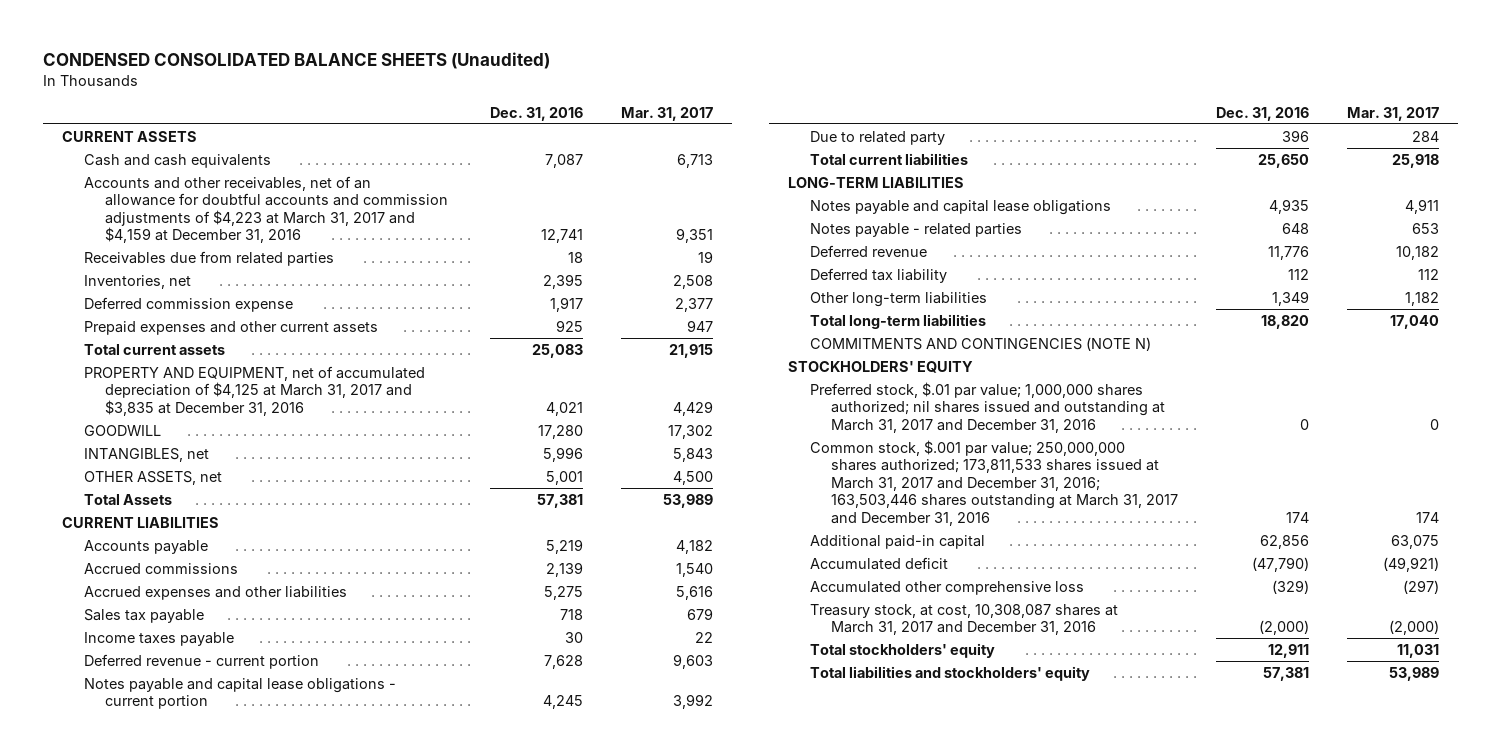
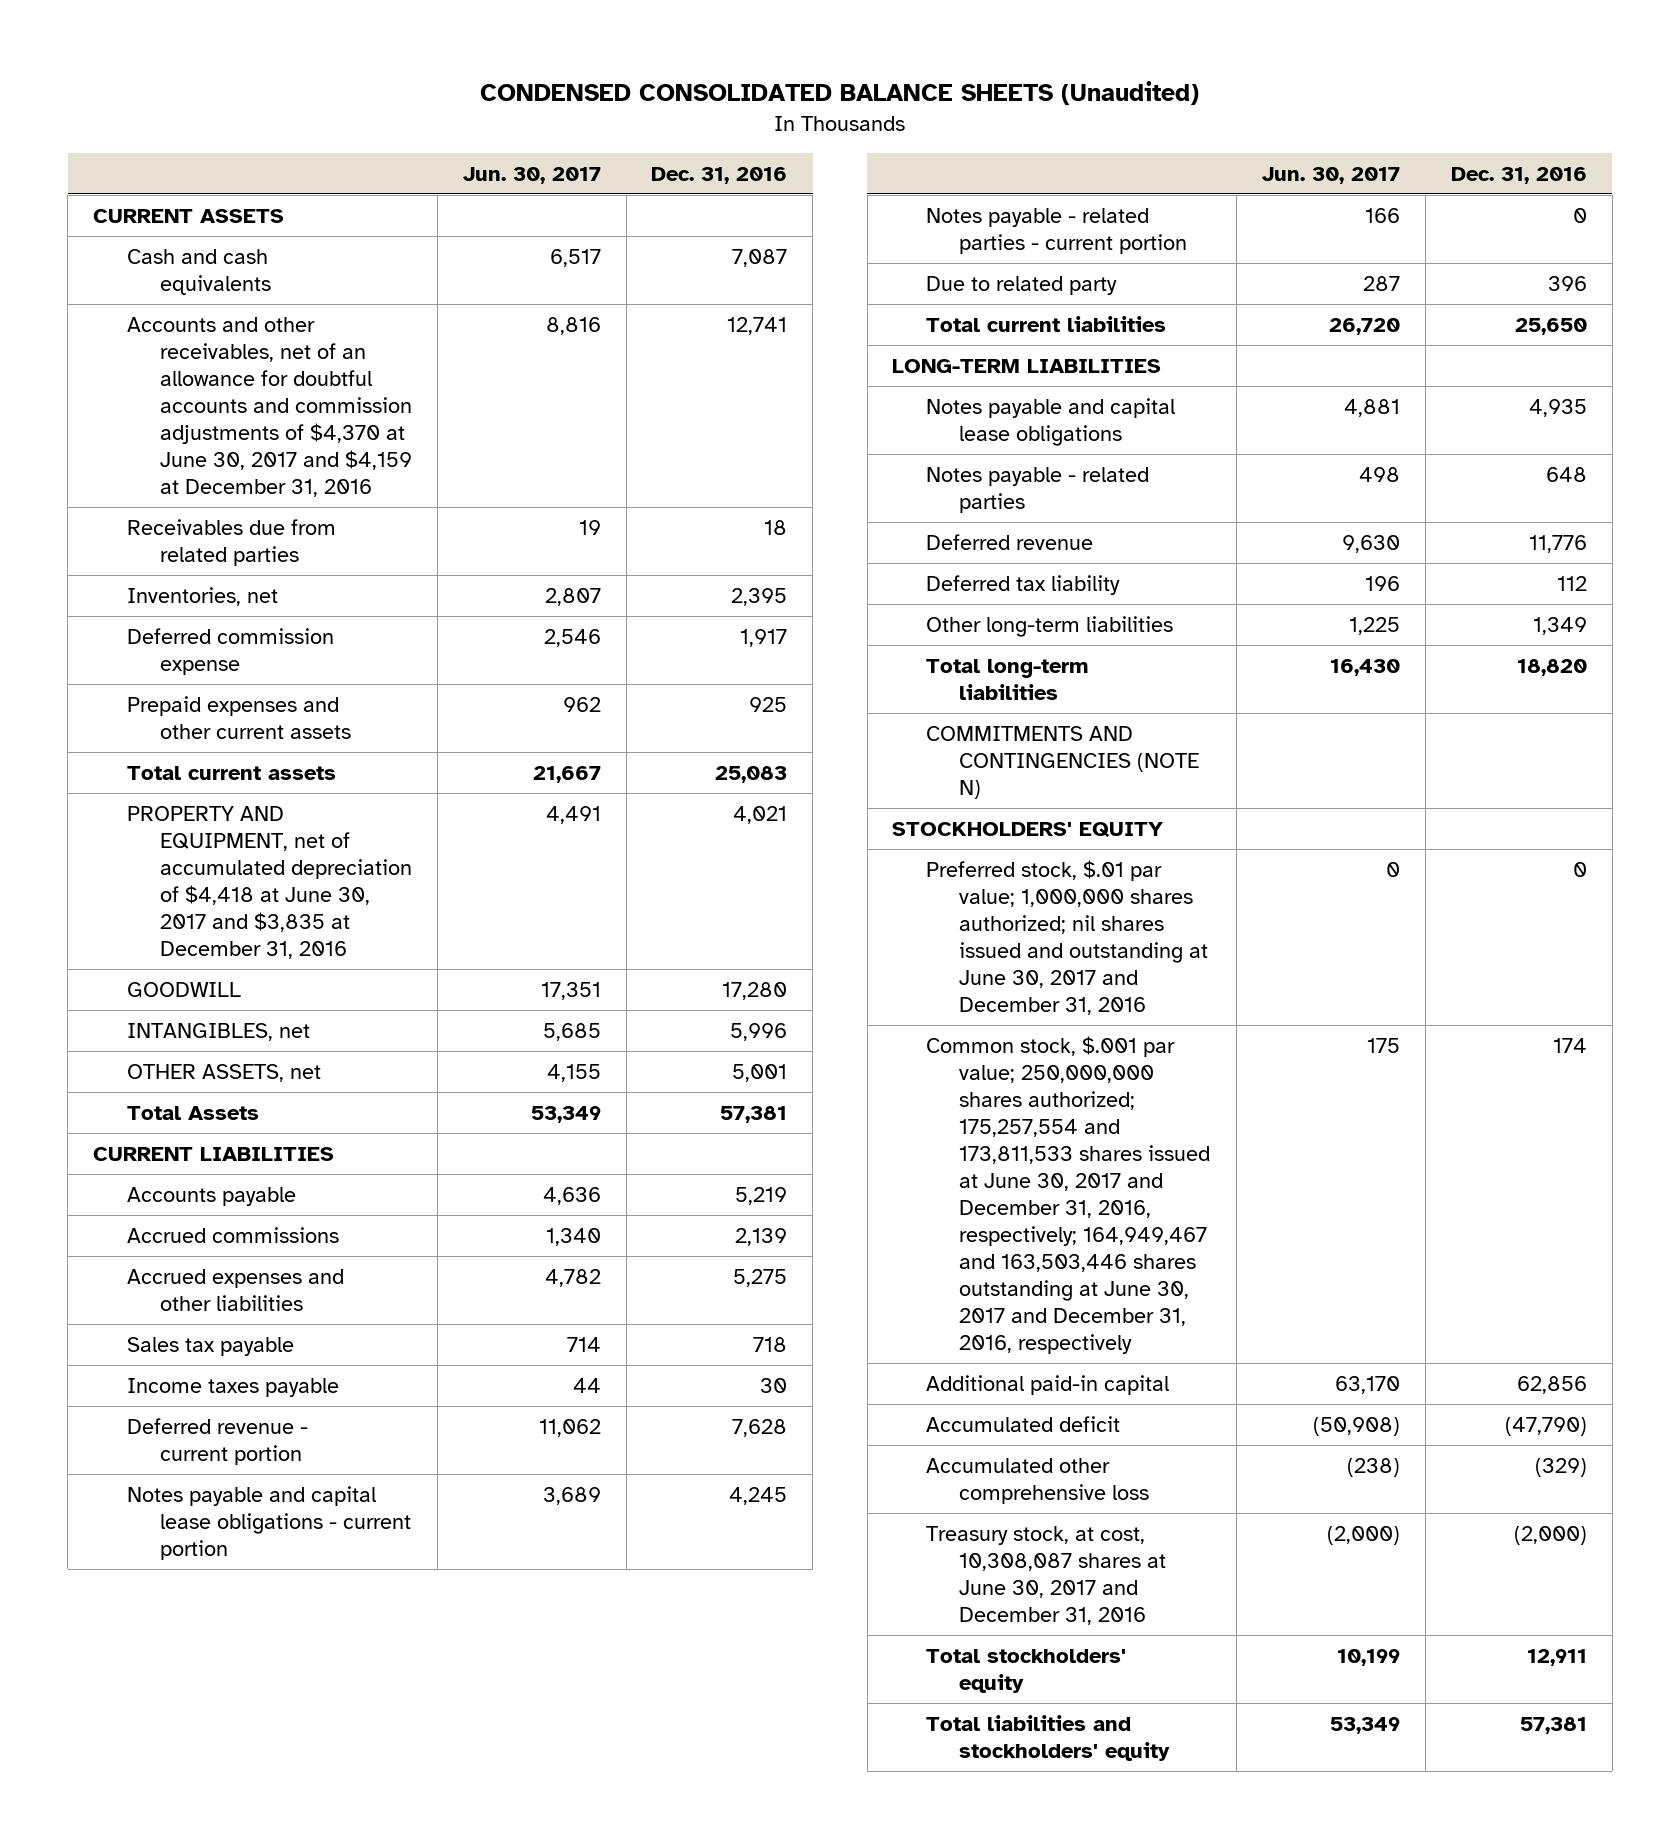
[621,106,714,121] Mar. 31, 2017 -> none
none -> [462,166,601,184] Jun. 30, 2017
[83,175,449,244] Accounts and other receivables, net of an allowance for doubtful accounts and commission adjustments of $4,223 at March 31, 2017 and $4,159 at December 31, 2016 -> [126,316,413,498] Accounts and other receivables, net of an allowance for doubtful accounts and commission adjustments of $4,370 at June 30, 2017 and $4,159 at December 31, 2016
[83,365,425,416] PROPERTY AND EQUIPMENT, net of accumulated depreciation of $4,125 at March 31, 2017 and $3,835 at December 31, 2016 -> [126,805,413,960] PROPERTY AND EQUIPMENT, net of accumulated depreciation of $4,418 at June 30, 2017 and $3,835 at December 31, 2016
none -> [925,207,1188,254] Notes payable - related parties - current portion
[809,381,1166,433] Preferred stock, $.01 par value; 1,000,000 shares authorized; nil shares issued and outstanding at March 31, 2017 and December 31, 2016 -> [925,859,1209,1016] Preferred stock, $.01 par value; 1,000,000 shares authorized; nil shares issued and outstanding at June 30, 2017 and December 31, 2016
[809,439,1179,527] Common stock, $.001 par value; 250,000,000 shares authorized; 173,811,533 shares issued at March 31, 2017 and December 31, 2016; 163,503,446 shares outstanding at March 31, 2017 and December 31, 2016 -> [925,1035,1211,1355] Common stock, $.001 par value; 250,000,000 shares authorized; 175,257,554 and 173,811,533 shares issued at June 30, 2017 and December 31, 2016, respectively; 164,949,467 and 163,503,446 shares outstanding at June 30, 2017 and December 31, 2016, respectively
[809,603,1118,636] Treasury stock, at cost, 10,308,087 shares at March 31, 2017 and December 31, 2016 -> [925,1525,1167,1626] Treasury stock, at cost, 10,308,087 shares at June 30, 2017 and December 31, 2016

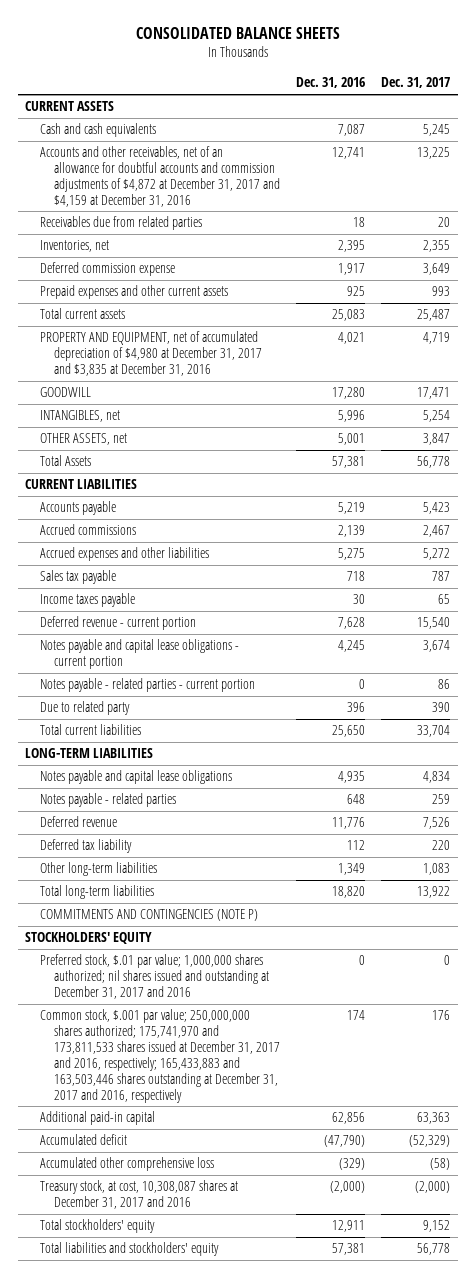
[479,81,1199,106] CONDENSED CONSOLIDATED BALANCE SHEETS (Unaudited) -> [135,26,340,39] CONSOLIDATED BALANCE SHEETS
[462,166,601,184] Jun. 30, 2017 -> none
none -> [380,77,450,89] Dec. 31, 2017
[126,316,413,498] Accounts and other receivables, net of an allowance for doubtful accounts and commission adjustments of $4,370 at June 30, 2017 and $4,159 at December 31, 2016 -> [39,146,281,207] Accounts and other receivables, net of an allowance for doubtful accounts and commission adjustments of $4,872 at December 31, 2017 and $4,159 at December 31, 2016
[126,805,413,960] PROPERTY AND EQUIPMENT, net of accumulated depreciation of $4,418 at June 30, 2017 and $3,835 at December 31, 2016 -> [39,331,263,377] PROPERTY AND EQUIPMENT, net of accumulated depreciation of $4,980 at December 31, 2017 and $3,835 at December 31, 2016
[925,725,1200,800] COMMITMENTS AND CONTINGENCIES (NOTE N) -> [39,909,258,922] COMMITMENTS AND CONTINGENCIES (NOTE P)
[925,859,1209,1016] Preferred stock, $.01 par value; 1,000,000 shares authorized; nil shares issued and outstanding at June 30, 2017 and December 31, 2016 -> [39,954,270,1000] Preferred stock, $.01 par value; 1,000,000 shares authorized; nil shares issued and outstanding at December 31, 2017 and 2016
[925,1035,1211,1355] Common stock, $.001 par value; 250,000,000 shares authorized; 175,257,554 and 173,811,533 shares issued at June 30, 2017 and December 31, 2016, respectively; 164,949,467 and 163,503,446 shares outstanding at June 30, 2017 and December 31, 2016, respectively -> [39,1009,281,1103] Common stock, $.001 par value; 250,000,000 shares authorized; 175,741,970 and 173,811,533 shares issued at December 31, 2017 and 2016, respectively; 165,433,883 and 163,503,446 shares outstanding at December 31, 2017 and 2016, respectively
[925,1525,1167,1626] Treasury stock, at cost, 10,308,087 shares at June 30, 2017 and December 31, 2016 -> [39,1180,238,1210] Treasury stock, at cost, 10,308,087 shares at December 31, 2017 and 2016

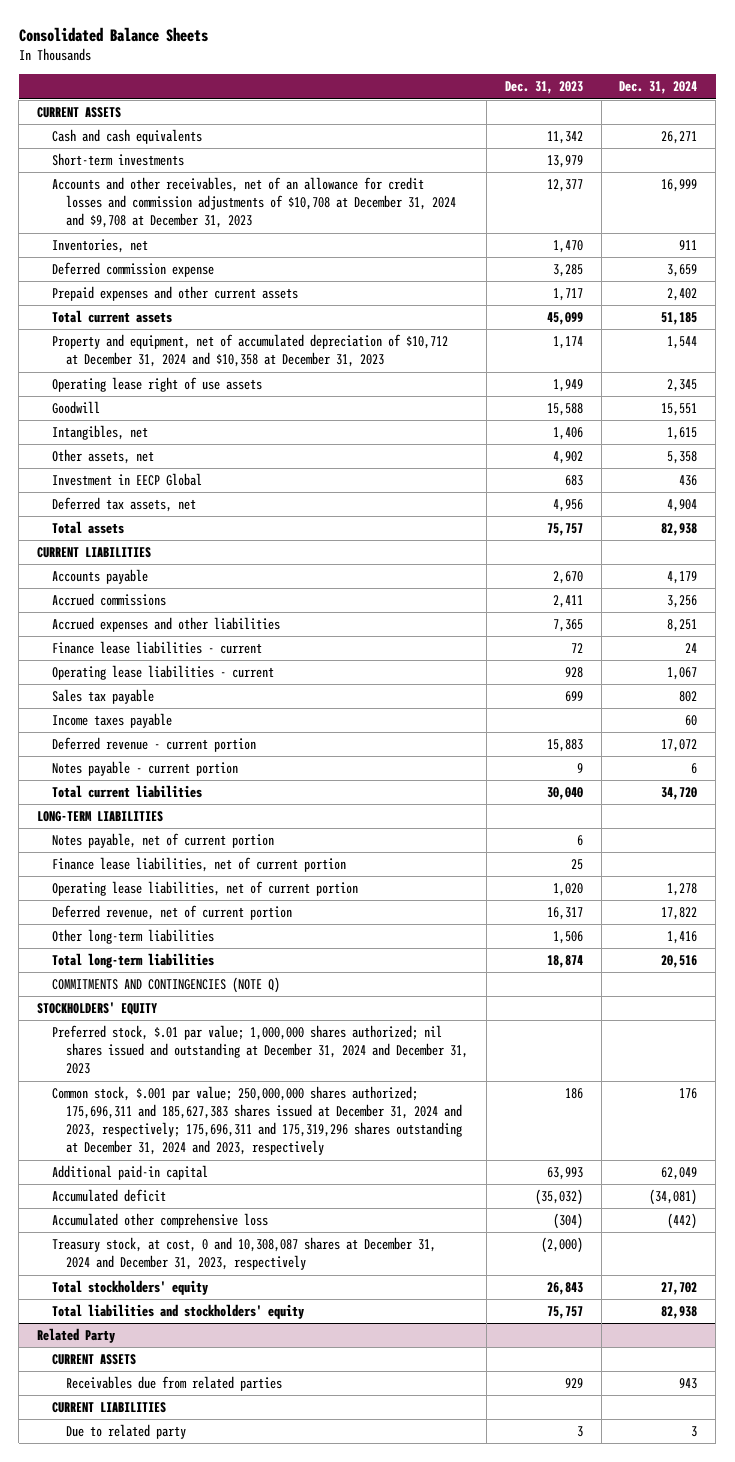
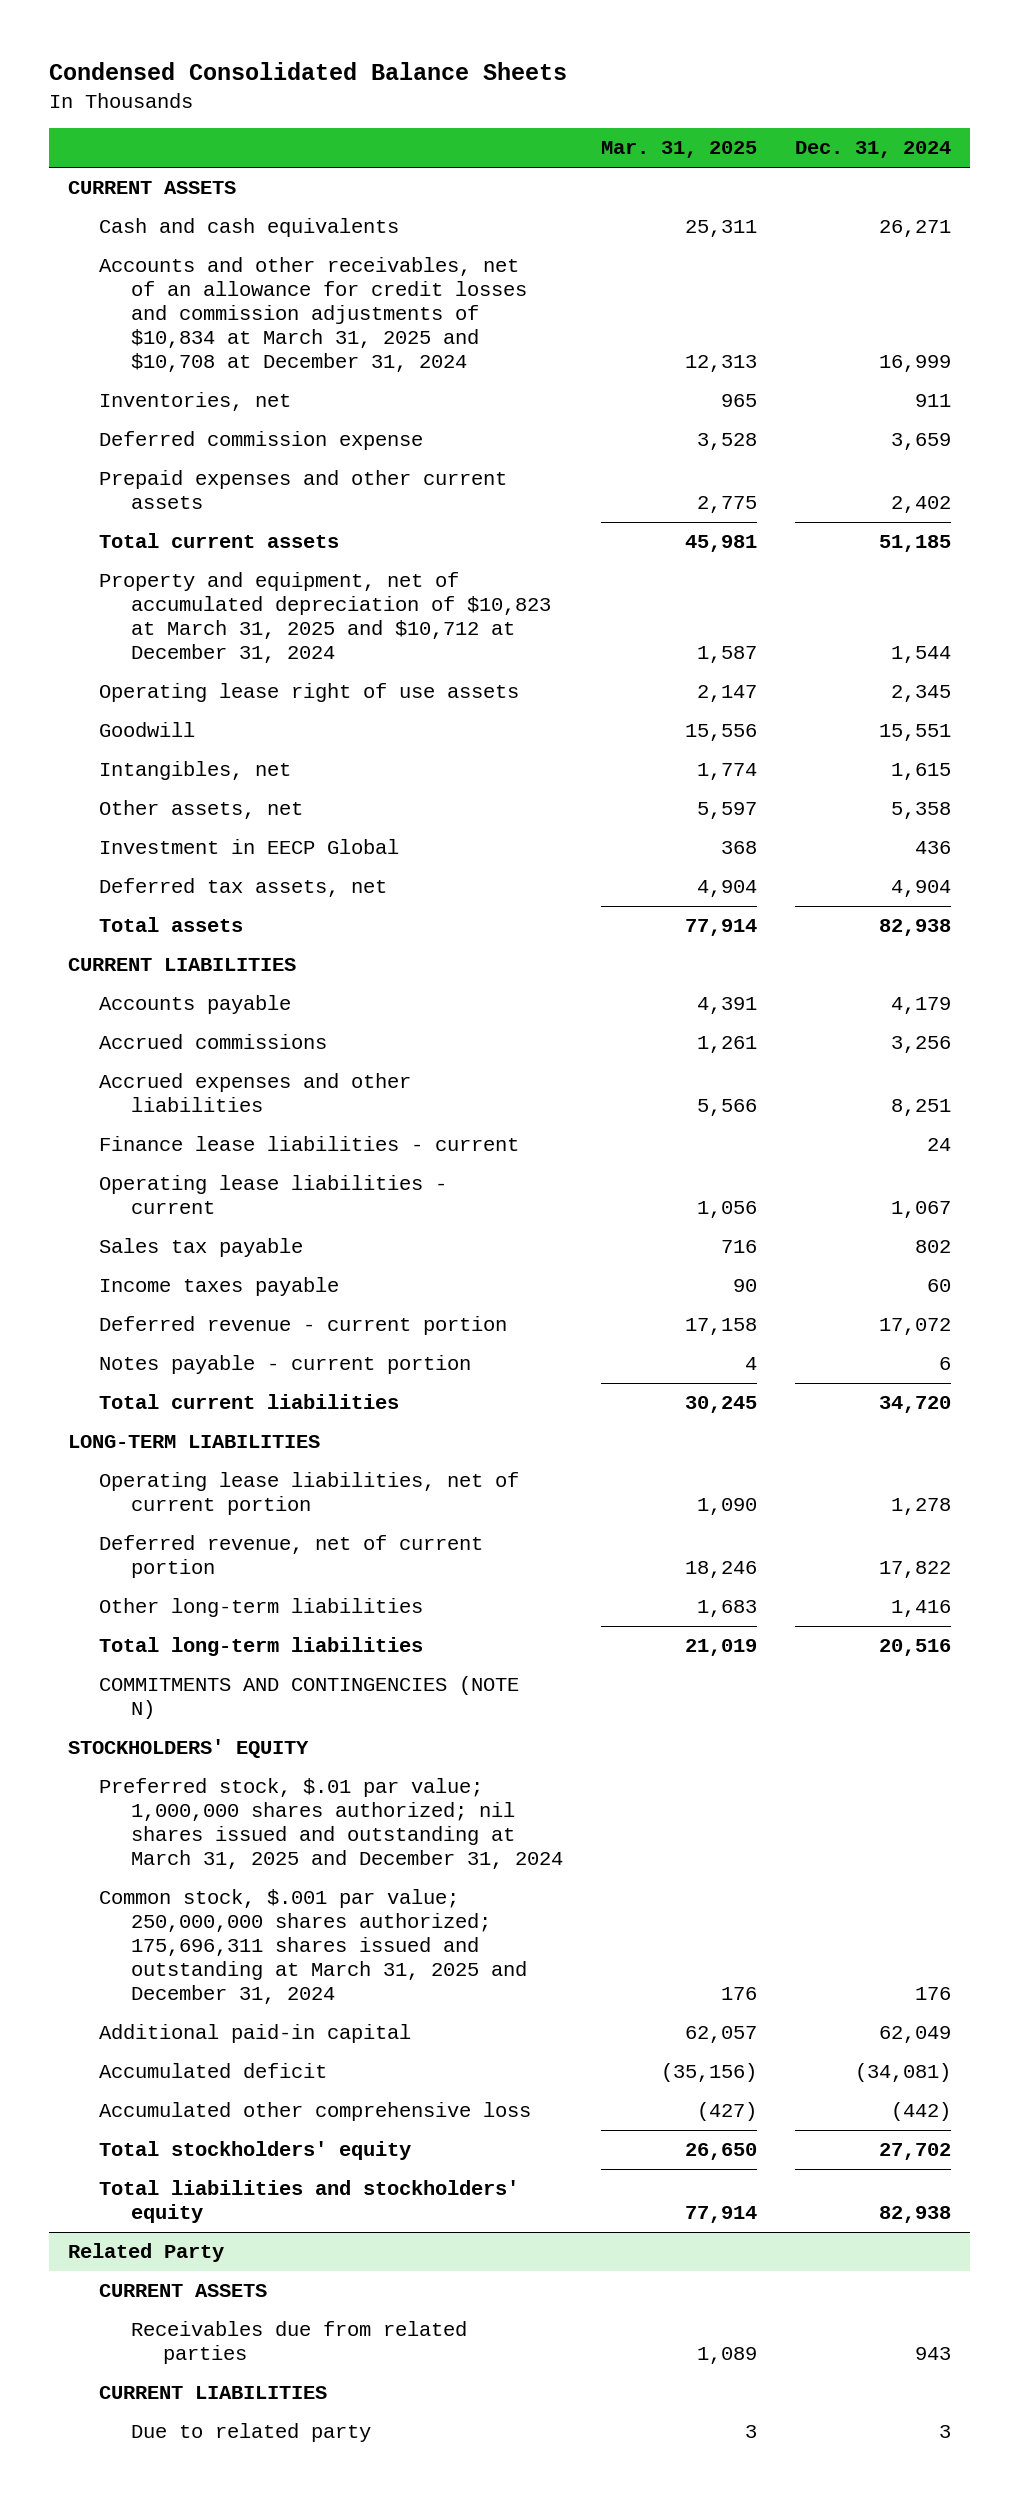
[18,26,208,42] Consolidated Balance Sheets -> [48,62,567,81] Condensed Consolidated Balance Sheets
[504,81,583,95] Dec. 31, 2023 -> none
none -> [601,141,758,159] Mar. 31, 2025
[51,153,184,167] Short-term investments -> none
[51,177,456,229] Accounts and other receivables, net of an allowance for credit losses and commission adjustments of $10,708 at December 31, 2024 and $9,708 at December 31, 2023 -> [99,257,528,373] Accounts and other receivables, net of an allowance for credit losses and commission adjustments of $10,834 at March 31, 2025 and $10,708 at December 31, 2024
[51,334,448,368] Property and equipment, net of accumulated depreciation of $10,712 at December 31, 2024 and $10,358 at December 31, 2023 -> [99,572,552,664] Property and equipment, net of accumulated depreciation of $10,823 at March 31, 2025 and $10,712 at December 31, 2024
[51,833,274,849] Notes payable, net of current portion -> none
[51,857,346,873] Finance lease liabilities, net of current portion -> none
[51,977,280,994] COMMITMENTS AND CONTINGENCIES (NOTE Q) -> [99,1676,520,1720] COMMITMENTS AND CONTINGENCIES (NOTE N)
[51,1025,468,1075] Preferred stock, $.01 par value; 1,000,000 shares authorized; nil shares issued and outstanding at December 31, 2024 and December 31, 2023 -> [99,1778,564,1870] Preferred stock, $.01 par value; 1,000,000 shares authorized; nil shares issued and outstanding at March 31, 2025 and December 31, 2024
[51,1086,462,1156] Common stock, $.001 par value; 250,000,000 shares authorized; 175,696,311 and 185,627,383 shares issued at December 31, 2024 and 2023, respectively; 175,696,311 and 175,319,296 shares outstanding at December 31, 2024 and 2023, respectively -> [99,1889,528,2005] Common stock, $.001 par value; 250,000,000 shares authorized; 175,696,311 shares issued and outstanding at March 31, 2025 and December 31, 2024
[51,1237,436,1271] Treasury stock, at cost, 0 and 10,308,087 shares at December 31, 2024 and December 31, 2023, respectively -> none

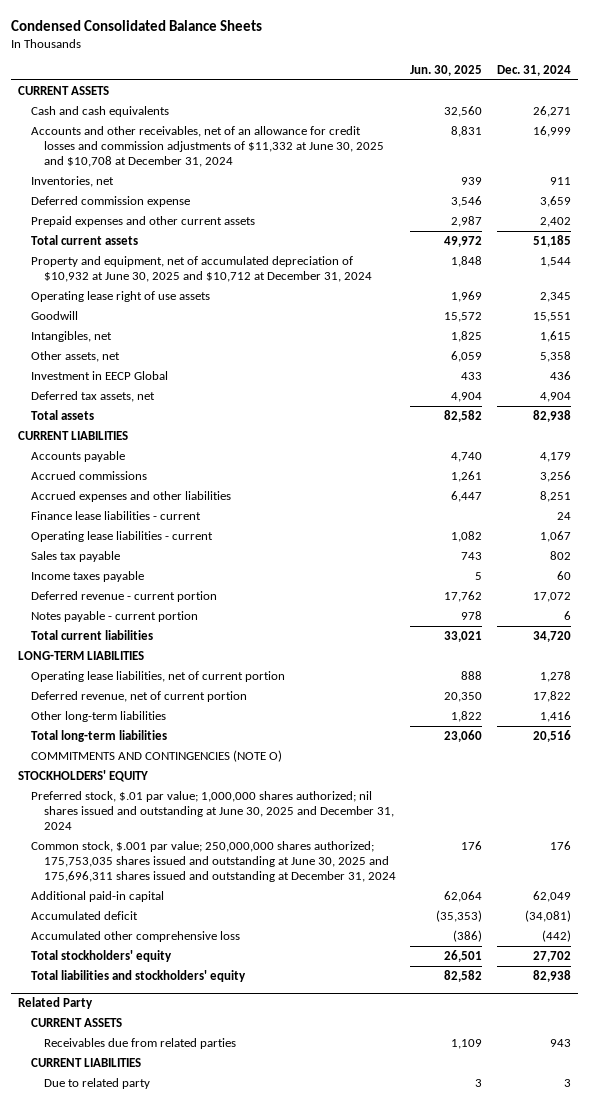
[601,141,758,159] Mar. 31, 2025 -> none
none -> [410,65,483,77] Jun. 30, 2025
[99,257,528,373] Accounts and other receivables, net of an allowance for credit losses and commission adjustments of $10,834 at March 31, 2025 and $10,708 at December 31, 2024 -> [31,125,384,167] Accounts and other receivables, net of an allowance for credit losses and commission adjustments of $11,332 at June 30, 2025 and $10,708 at December 31, 2024
[99,572,552,664] Property and equipment, net of accumulated depreciation of $10,823 at March 31, 2025 and $10,712 at December 31, 2024 -> [31,255,372,282] Property and equipment, net of accumulated depreciation of $10,932 at June 30, 2025 and $10,712 at December 31, 2024
[99,1676,520,1720] COMMITMENTS AND CONTINGENCIES (NOTE N) -> [31,749,283,762] COMMITMENTS AND CONTINGENCIES (NOTE O)
[99,1778,564,1870] Preferred stock, $.01 par value; 1,000,000 shares authorized; nil shares issued and outstanding at March 31, 2025 and December 31, 2024 -> [31,790,394,830] Preferred stock, $.01 par value; 1,000,000 shares authorized; nil shares issued and outstanding at June 30, 2025 and December 31, 2024
[99,1889,528,2005] Common stock, $.001 par value; 250,000,000 shares authorized; 175,696,311 shares issued and outstanding at March 31, 2025 and December 31, 2024 -> [31,840,396,882] Common stock, $.001 par value; 250,000,000 shares authorized; 175,753,035 shares issued and outstanding at June 30, 2025 and 175,696,311 shares issued and outstanding at December 31, 2024

